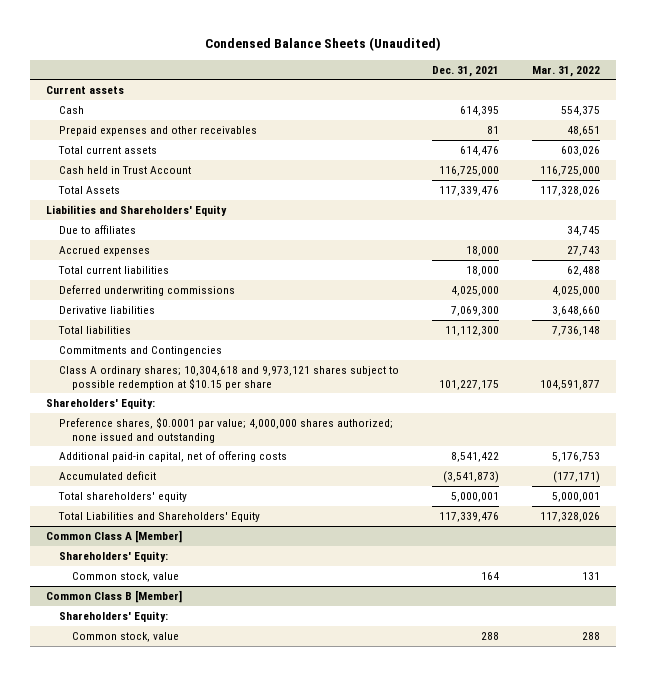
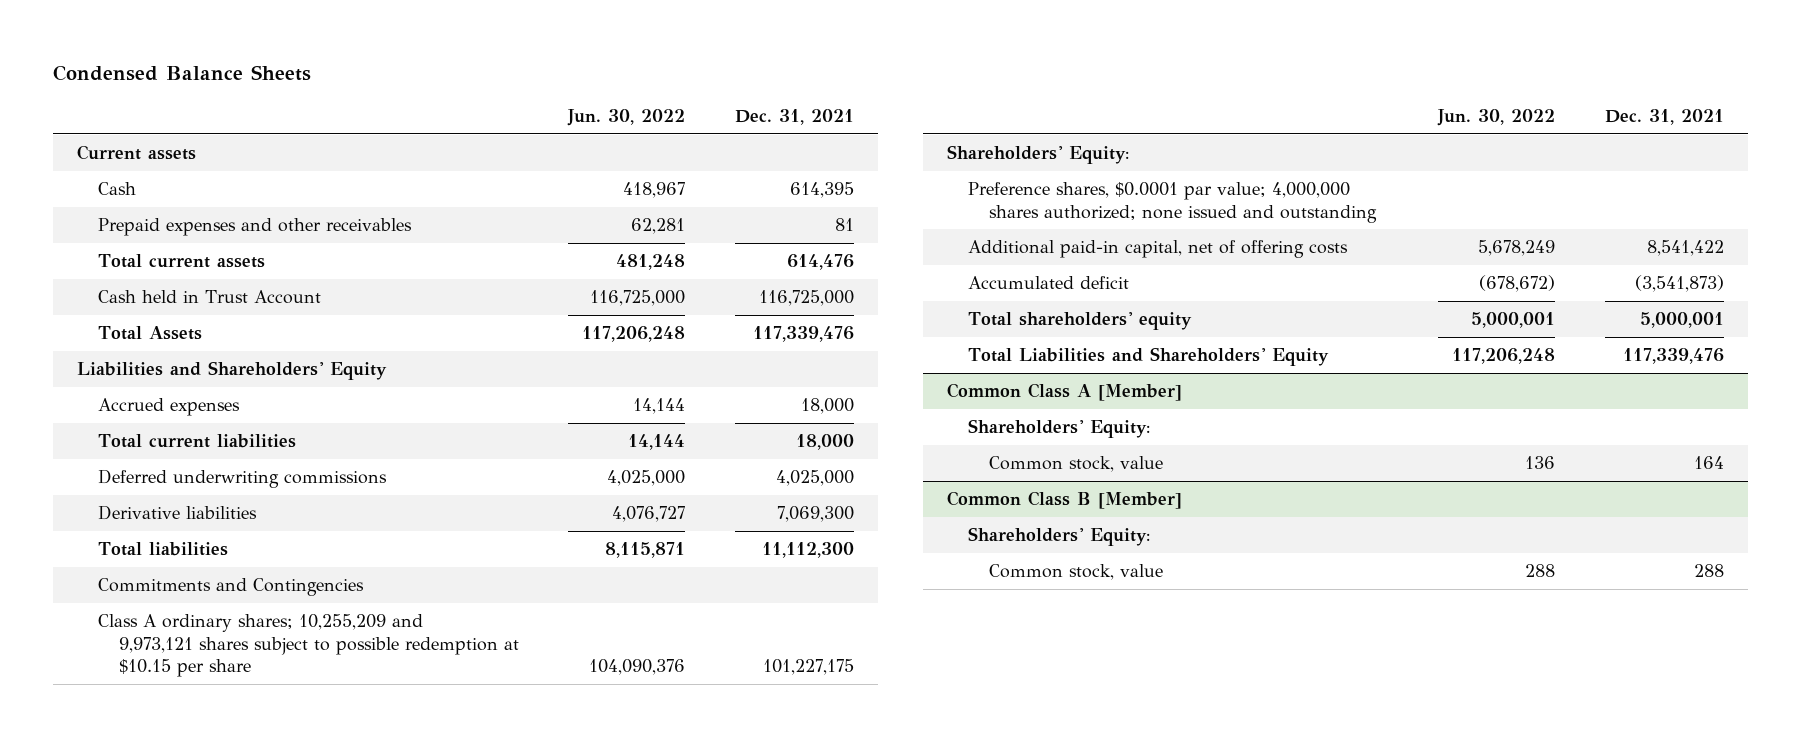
[205,36,442,51] Condensed Balance Sheets (Unaudited) -> [52,65,311,82] Condensed Balance Sheets
[531,65,600,77] Mar. 31, 2022 -> none
none -> [567,108,686,126] Jun. 30, 2022
[59,225,137,235] Due to affiliates -> none
[59,366,400,390] Class A ordinary shares; 10,304,618 and 9,973,121 shares subject to possible redemption at $10.15 per share -> [98,613,519,678] Class A ordinary shares; 10,255,209 and 9,973,121 shares subject to possible redemption at $10.15 per share

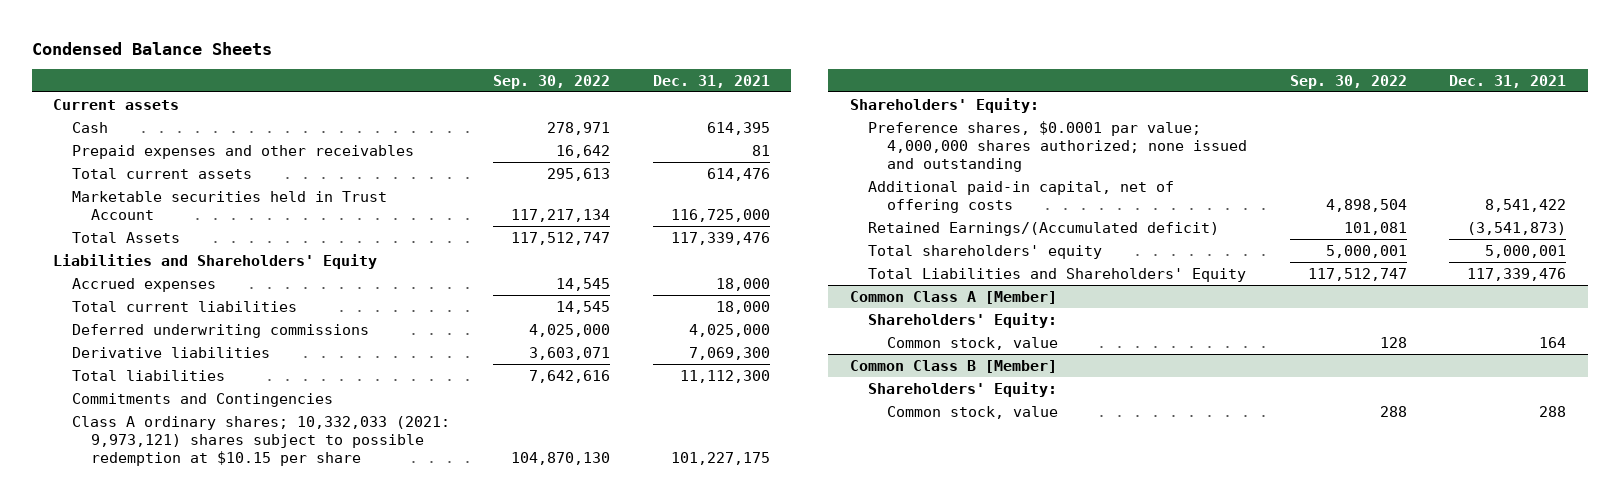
[567,108,686,126] Jun. 30, 2022 -> none
none -> [493,75,611,90] Sep. 30, 2022
[98,289,322,304] Cash held in Trust Account -> [71,190,387,220] Marketable securities held in Trust Account
[98,613,519,678] Class A ordinary shares; 10,255,209 and 9,973,121 shares subject to possible redemption at $10.15 per share -> [71,415,450,466] Class A ordinary shares; 10,332,033 (2021: 9,973,121) shares subject to possible redemption at $10.15 per share
[968,275,1130,289] Accumulated deficit -> [868,221,1220,236] Retained Earnings/(Accumulated deficit)

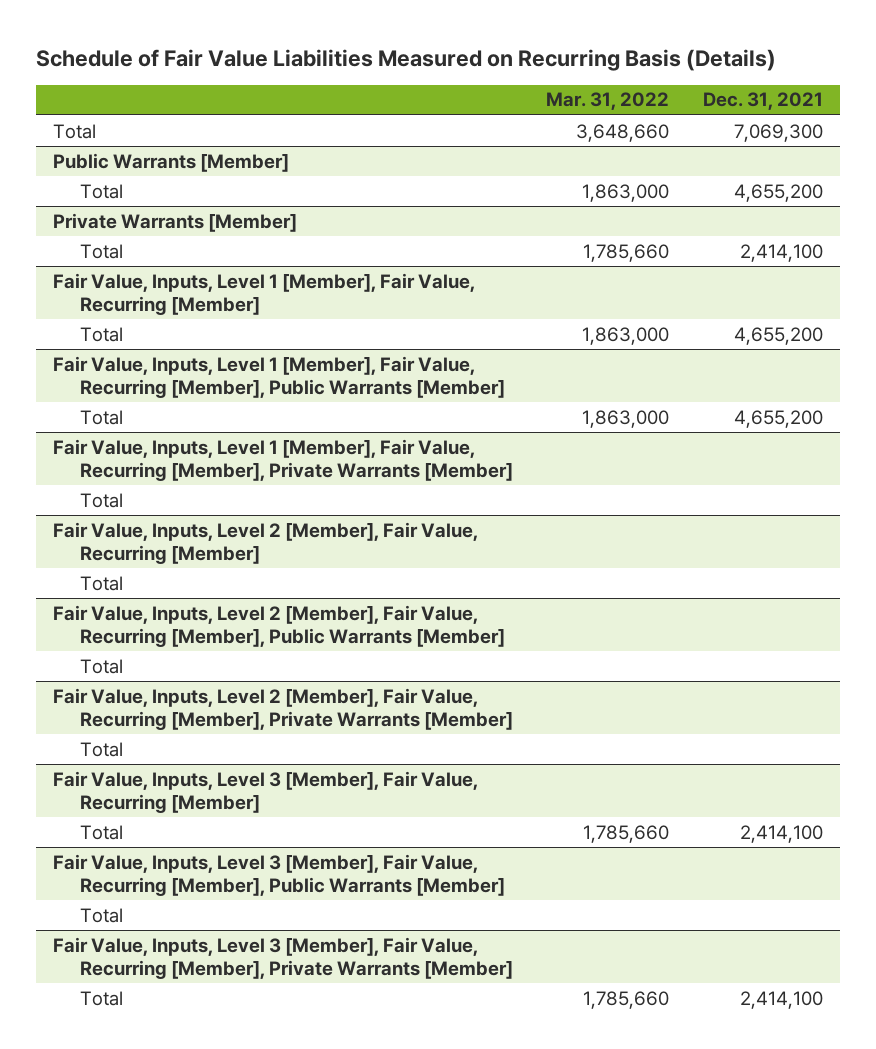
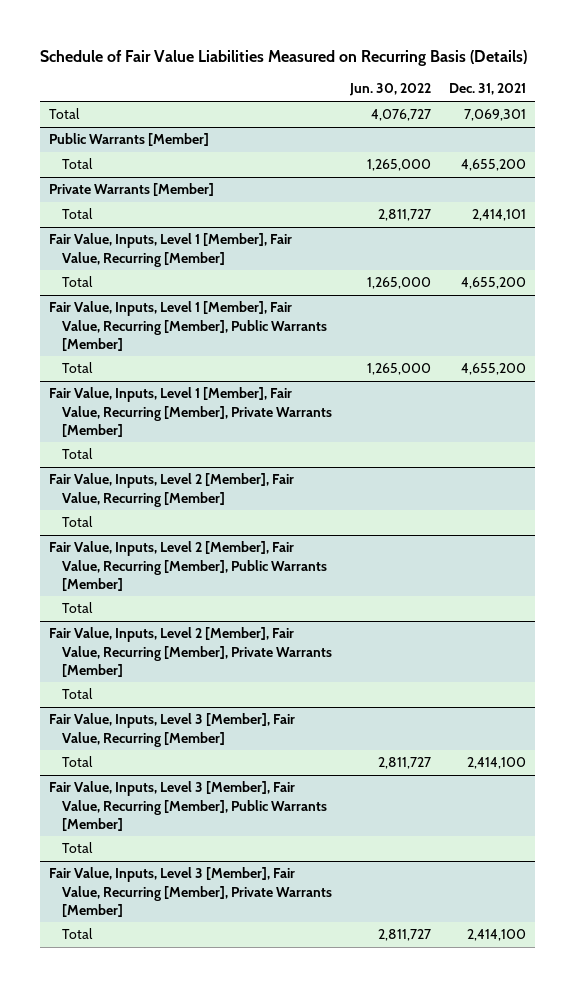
[546,92,670,111] Mar. 31, 2022 -> none
none -> [348,83,431,97] Jun. 30, 2022
[733,123,823,142] 7,069,300 -> [463,109,526,122] 7,069,301
[739,243,823,262] 2,414,100 -> [471,209,526,222] 2,414,101

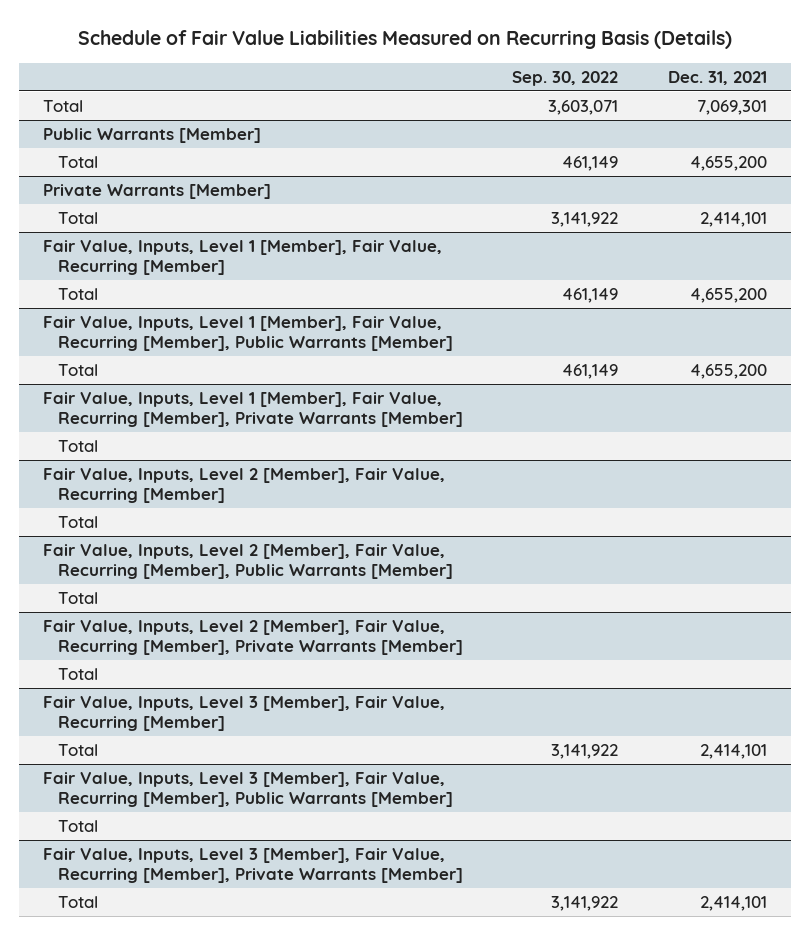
[348,83,431,97] Jun. 30, 2022 -> none
none -> [512,70,619,86] Sep. 30, 2022
[466,757,526,770] 2,414,100 -> [699,744,767,760] 2,414,101
[466,929,526,942] 2,414,100 -> [699,896,767,912] 2,414,101

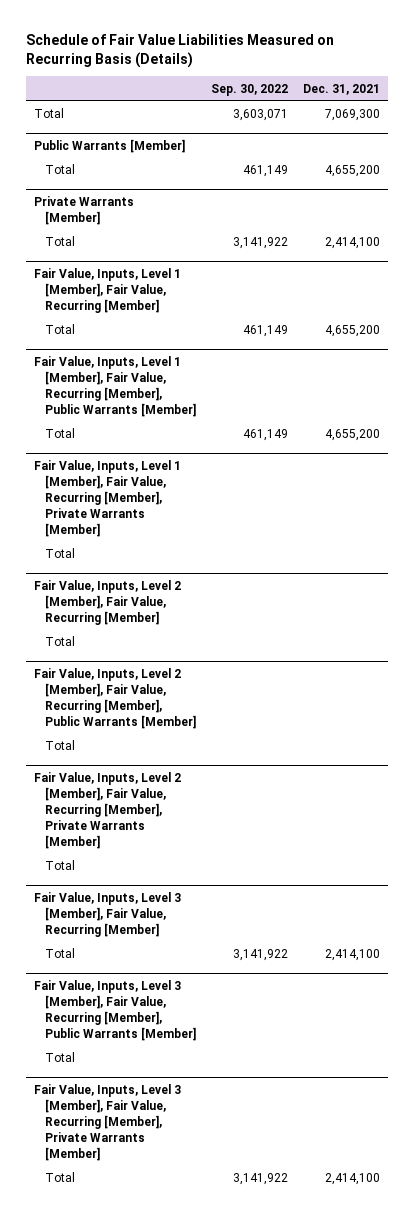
[696,100,767,116] 7,069,301 -> [325,109,381,122] 7,069,300
[699,212,767,228] 2,414,101 -> [325,237,381,250] 2,414,100
[699,744,767,760] 2,414,101 -> [325,949,381,962] 2,414,100
[699,896,767,912] 2,414,101 -> [325,1173,381,1186] 2,414,100

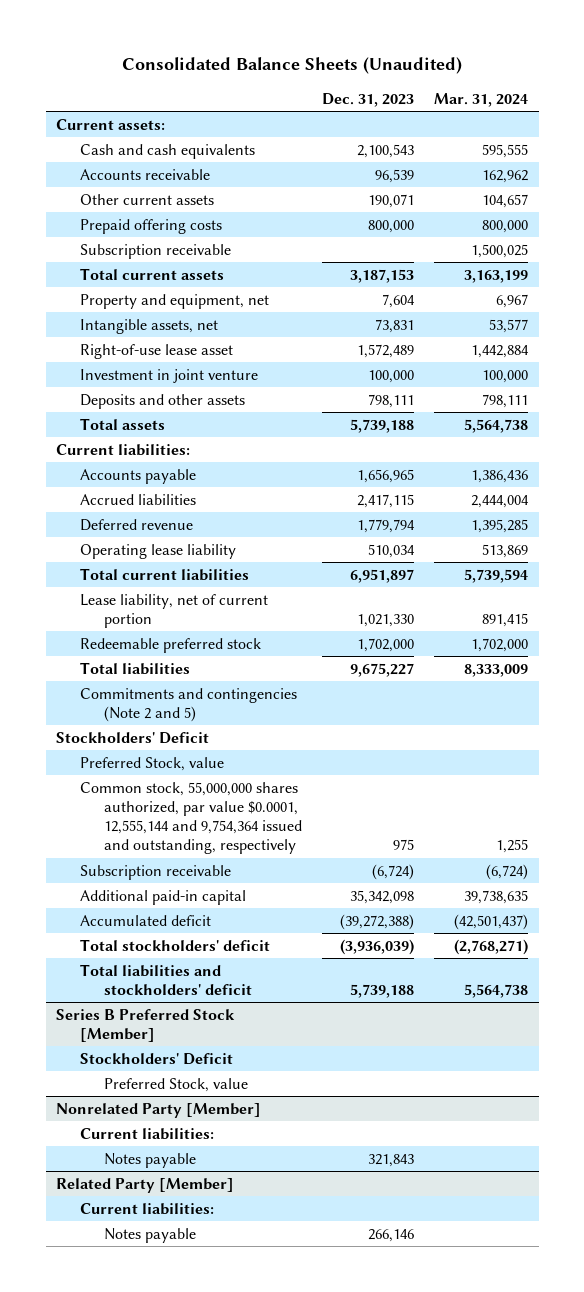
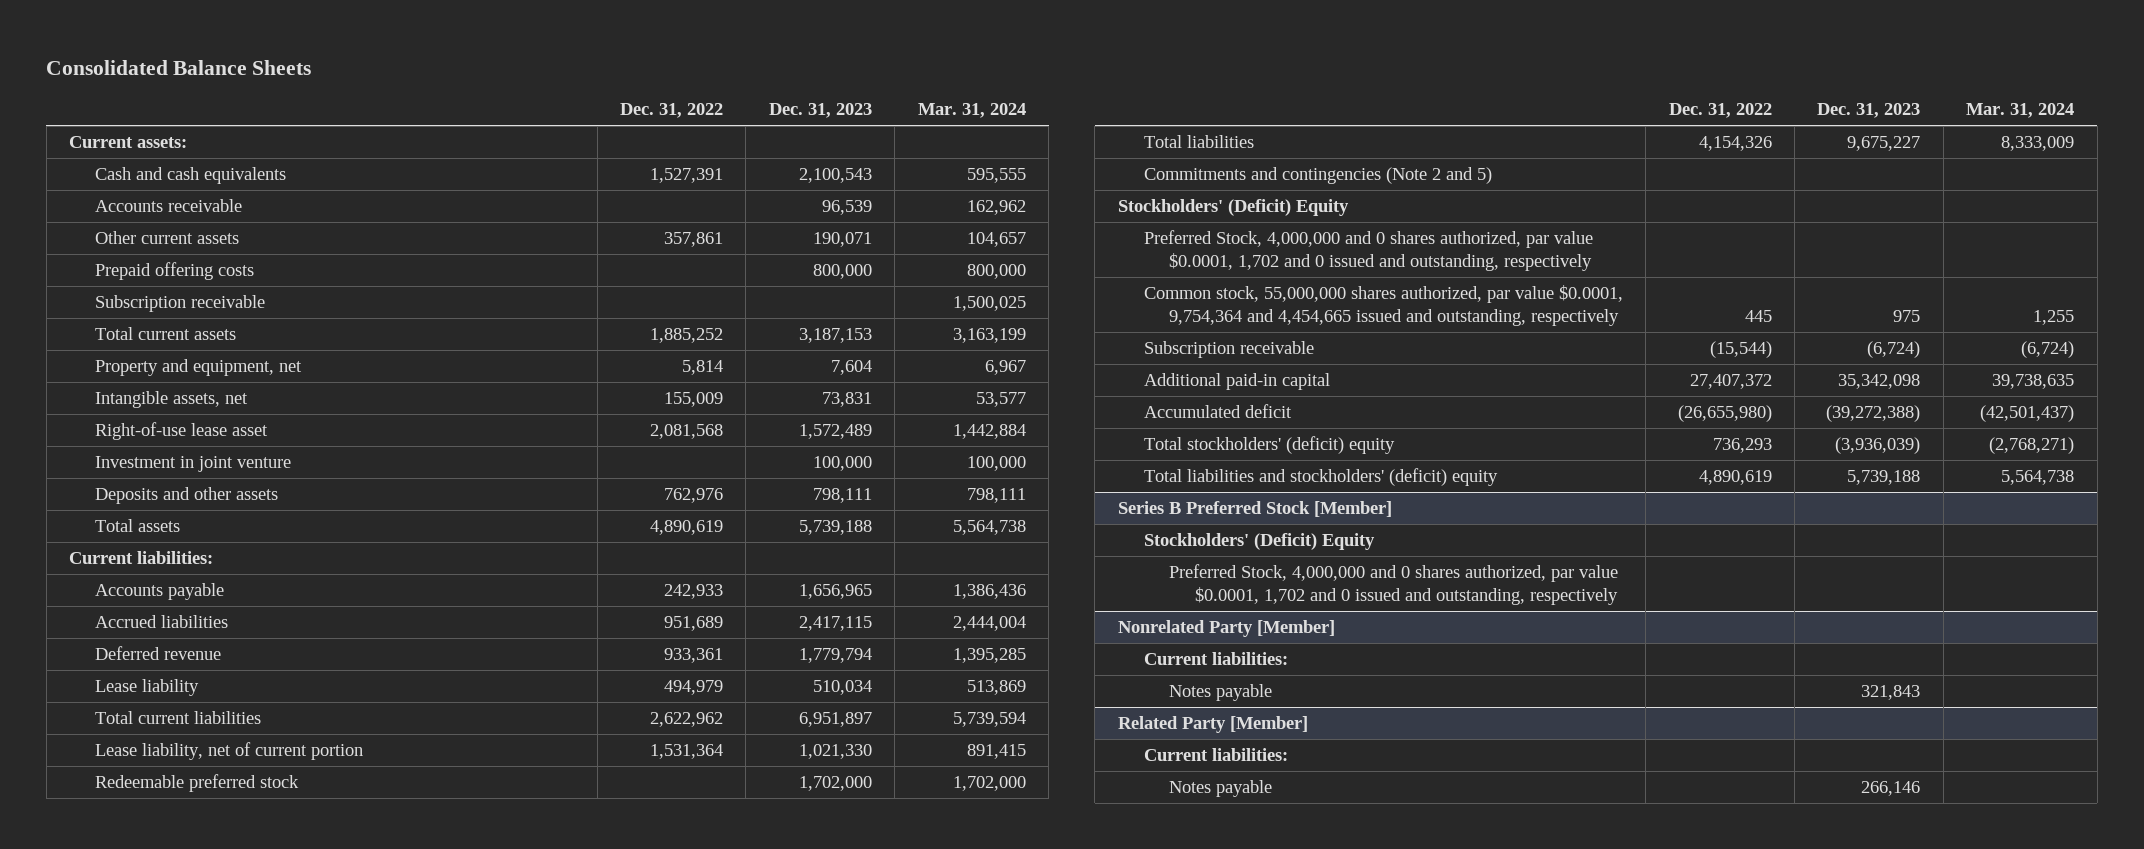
[122,57,463,75] Consolidated Balance Sheets (Unaudited) -> [46,60,312,76] Consolidated Balance Sheets
none -> [619,103,723,119] Dec. 31, 2022
[79,543,236,559] Operating lease liability -> [95,678,200,696] Lease liability
[55,731,209,744] Stockholders' Deficit -> [1117,198,1349,216] Stockholders' (Deficit) Equity
[79,756,224,771] Preferred Stock, value -> [1143,229,1593,272] Preferred Stock, 4,000,000 and 0 shares authorized, par value $0.0001, 1,702 and 0 issued and outstanding, respectively
[79,781,302,855] Common stock, 55,000,000 shares authorized, par value $0.0001, 12,555,144 and 9,754,364 issued and outstanding, respectively -> [1143,284,1623,327] Common stock, 55,000,000 shares authorized, par value $0.0001, 9,754,364 and 4,454,665 issued and outstanding, respectively
[79,938,270,951] Total stockholders' deficit -> [1143,435,1395,454] Total stockholders' (deficit) equity
[79,963,252,995] Total liabilities and stockholders' deficit -> [1143,467,1498,486] Total liabilities and stockholders' (deficit) equity
[79,1052,233,1065] Stockholders' Deficit -> [1143,532,1375,550] Stockholders' (Deficit) Equity
[103,1077,248,1092] Preferred Stock, value -> [1169,563,1619,606] Preferred Stock, 4,000,000 and 0 shares authorized, par value $0.0001, 1,702 and 0 issued and outstanding, respectively

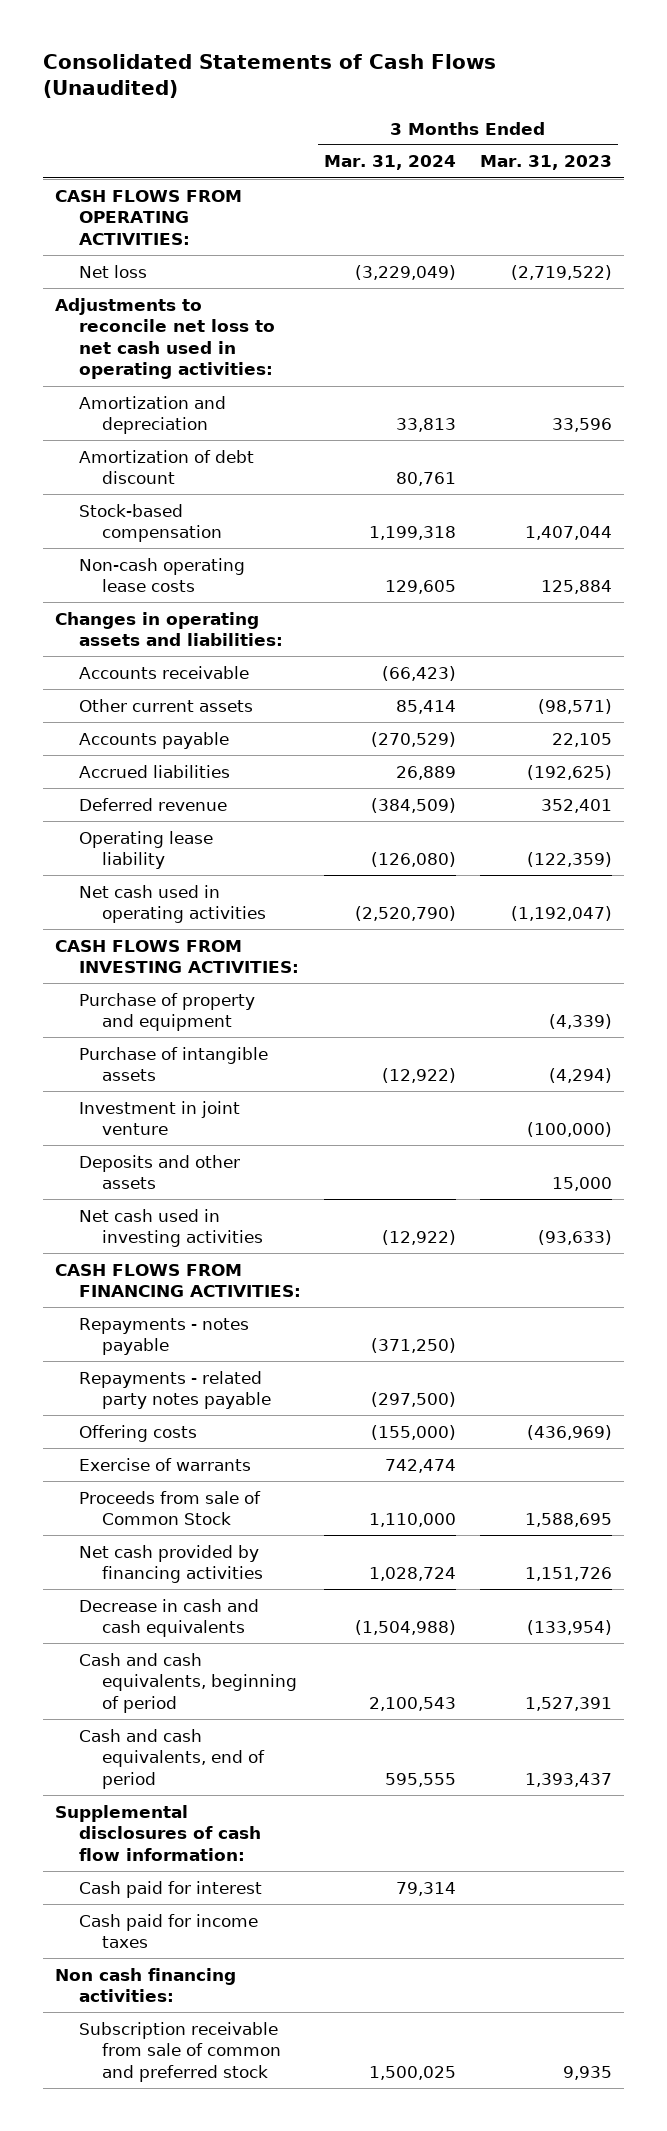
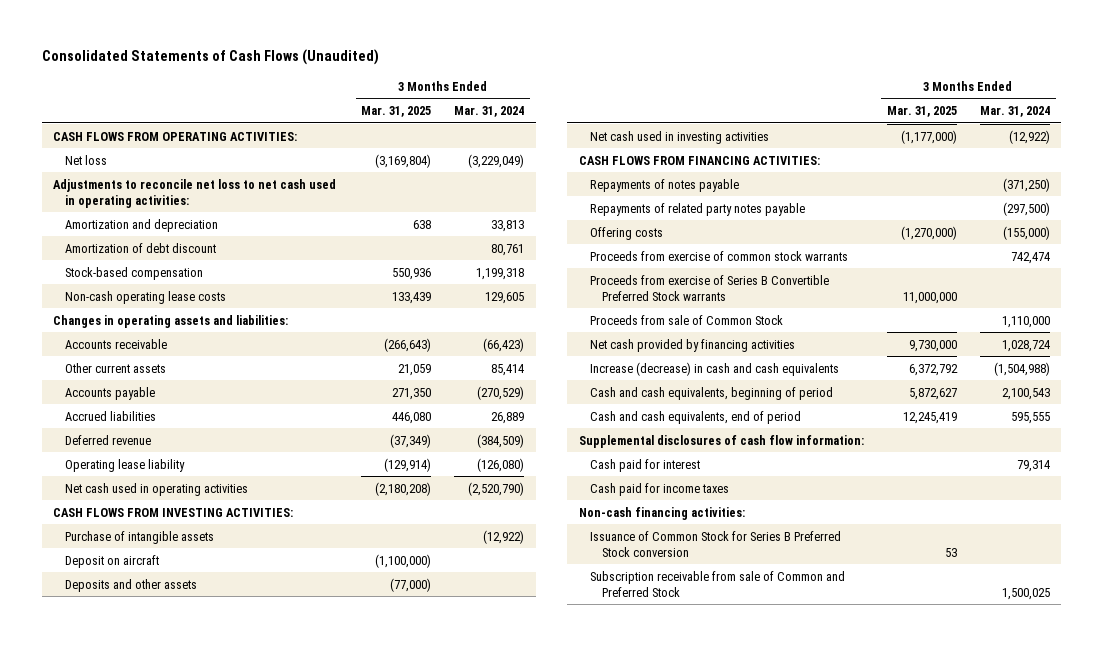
[479,155,612,171] Mar. 31, 2023 -> none
none -> [361,106,432,118] Mar. 31, 2025
[78,992,255,1032] Purchase of property and equipment -> none
[78,1100,240,1136] Investment in joint venture -> none
none -> [64,554,159,568] Deposit on aircraft
[78,1317,249,1356] Repayments - notes payable -> [590,178,740,192] Repayments of notes payable
[78,1370,272,1410] Repayments - related party notes payable -> [590,202,806,216] Repayments of related party notes payable
[78,1457,251,1471] Exercise of warrants -> [590,250,849,261] Proceeds from exercise of common stock warrants
none -> [590,274,830,301] Proceeds from exercise of Series B Convertible Preferred Stock warrants
[78,1598,259,1638] Decrease in cash and cash equivalents -> [590,361,840,376] Increase (decrease) in cash and cash equivalents
[55,1967,237,2003] Non cash financing activities: -> [578,506,745,520] Non-cash financing activities:
none -> [590,530,842,557] Issuance of Common Stock for Series B Preferred Stock conversion
[78,2021,282,2082] Subscription receivable from sale of common and preferred stock -> [590,570,846,597] Subscription receivable from sale of Common and Preferred Stock

